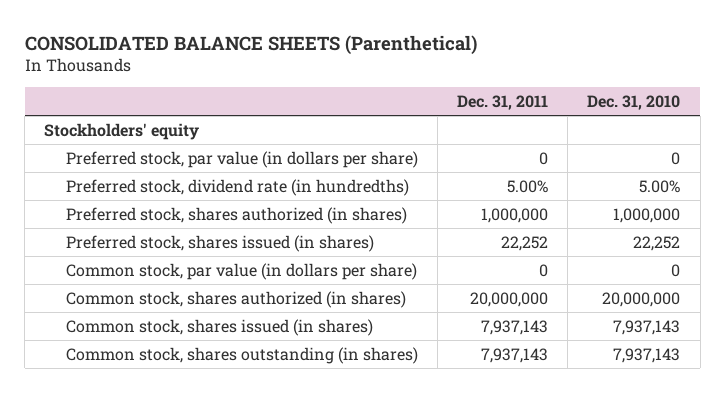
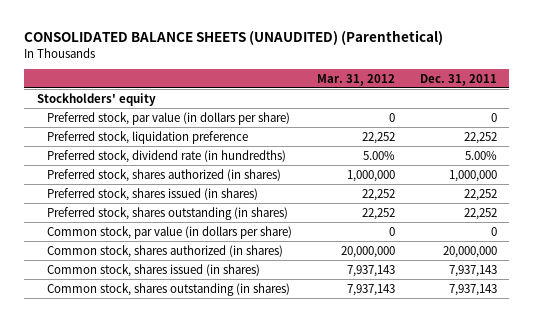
[24,34,477,55] CONSOLIDATED BALANCE SHEETS (Parenthetical) -> [24,30,444,46] CONSOLIDATED BALANCE SHEETS (UNAUDITED) (Parenthetical)
[587,95,681,111] Dec. 31, 2010 -> none
none -> [317,73,396,86] Mar. 31, 2012
none -> [47,130,249,144] Preferred stock, liquidation preference
none -> [47,206,289,220] Preferred stock, shares outstanding (in shares)

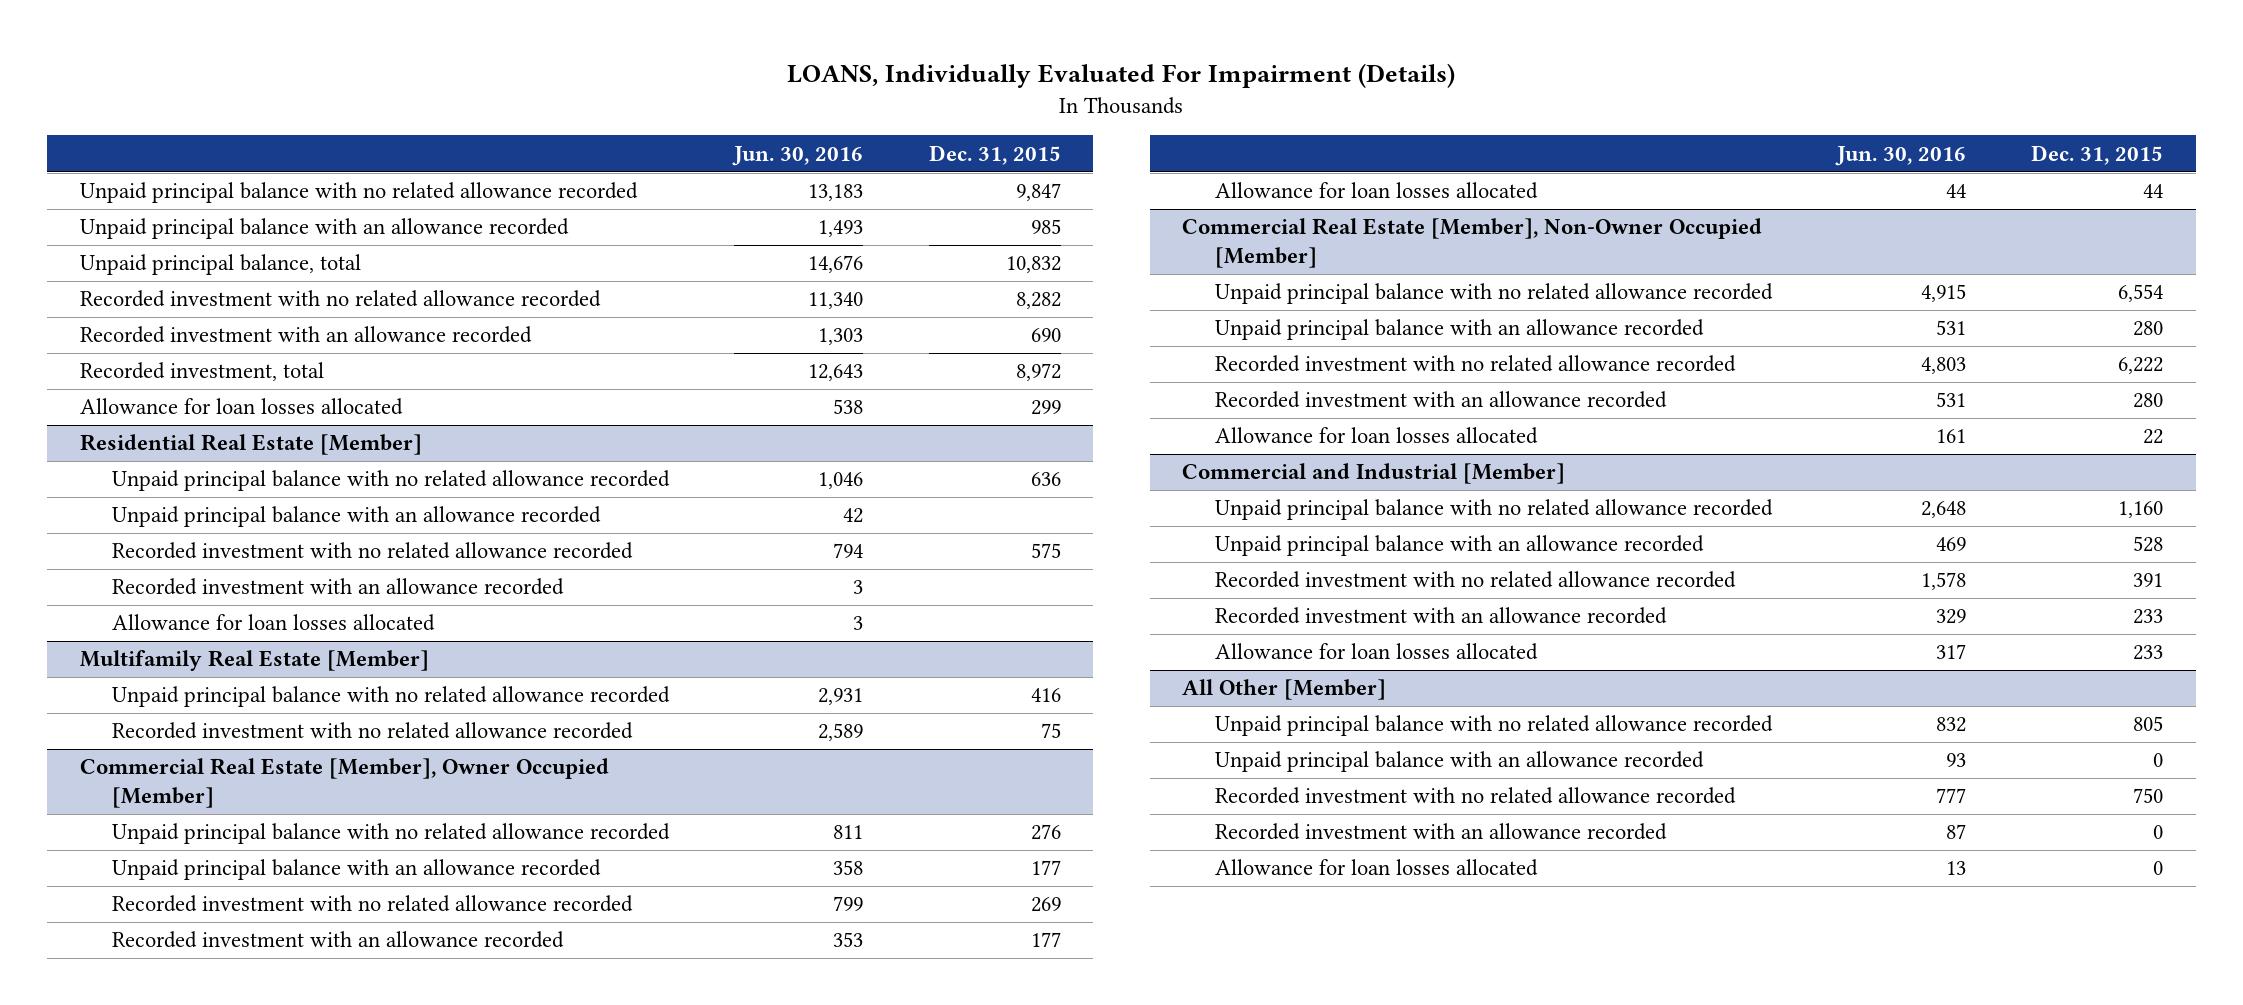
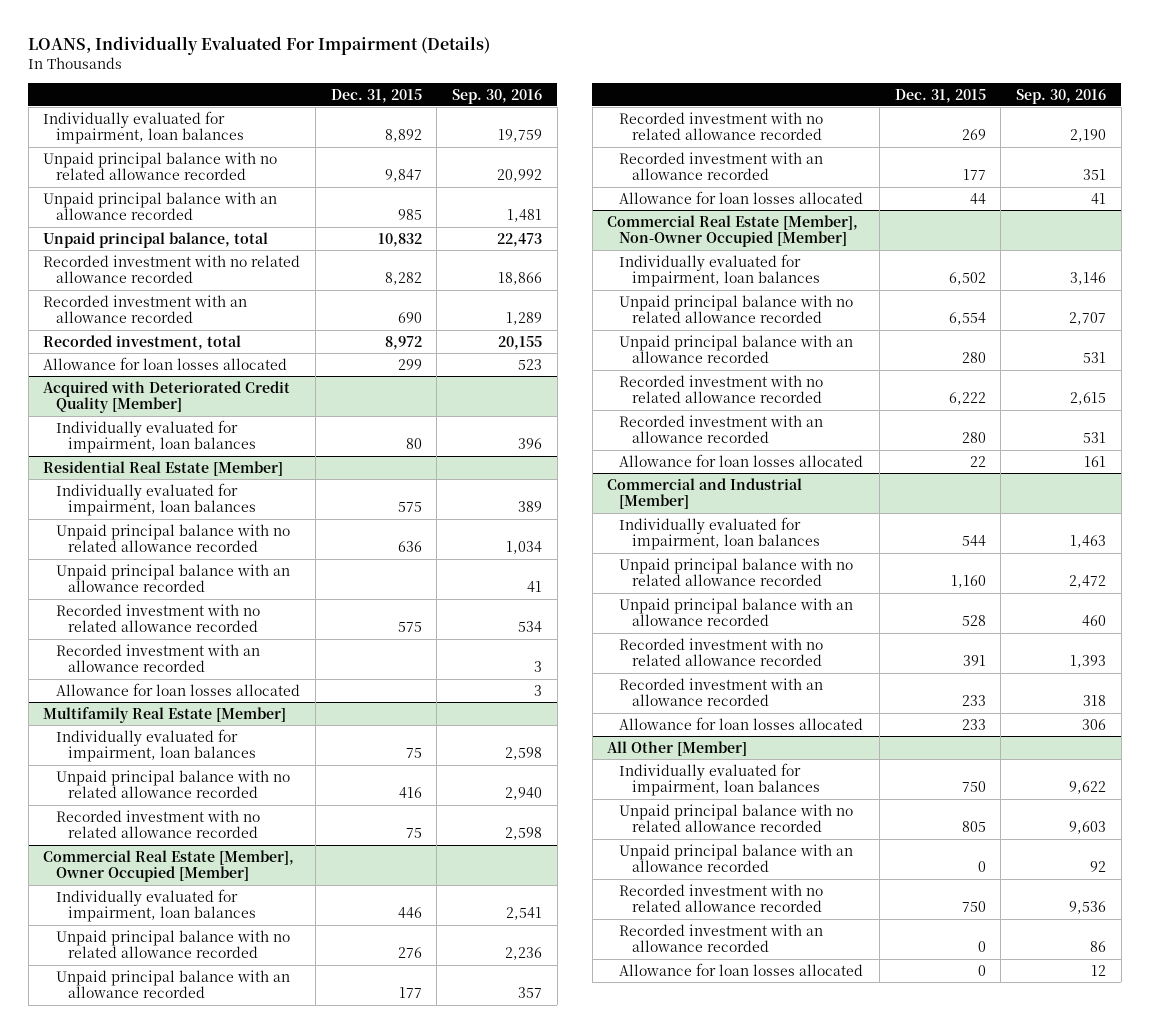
[732,145,864,166] Jun. 30, 2016 -> none
none -> [452,88,543,104] Sep. 30, 2016
none -> [43,110,244,145] Individually evaluated for impairment, loan balances
none -> [43,380,291,414] Acquired with Deteriorated Credit Quality [Member]
none -> [55,419,256,454] Individually evaluated for impairment, loan balances
none -> [55,482,256,517] Individually evaluated for impairment, loan balances
none -> [55,728,256,763] Individually evaluated for impairment, loan balances
none -> [55,888,256,923] Individually evaluated for impairment, loan balances
none -> [619,253,820,288] Individually evaluated for impairment, loan balances
none -> [619,516,820,551] Individually evaluated for impairment, loan balances
none -> [619,762,820,797] Individually evaluated for impairment, loan balances

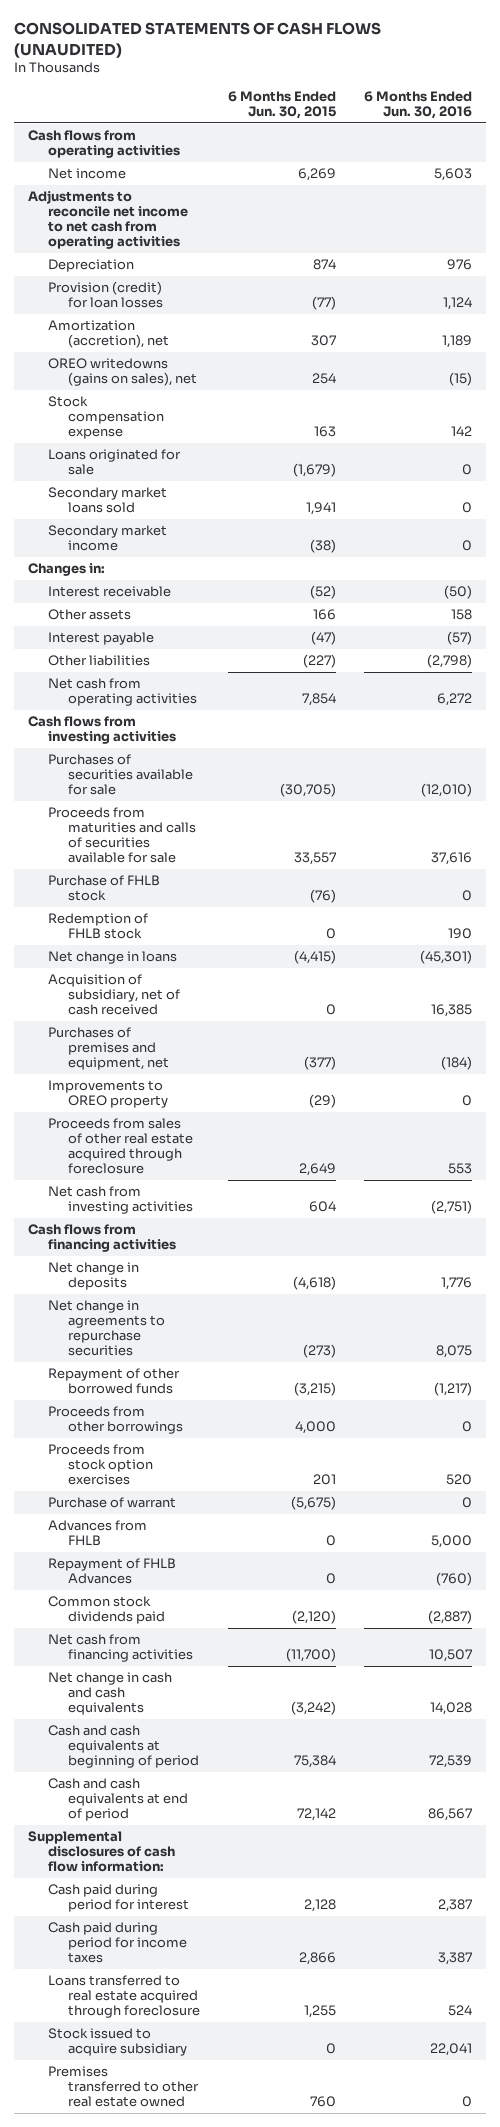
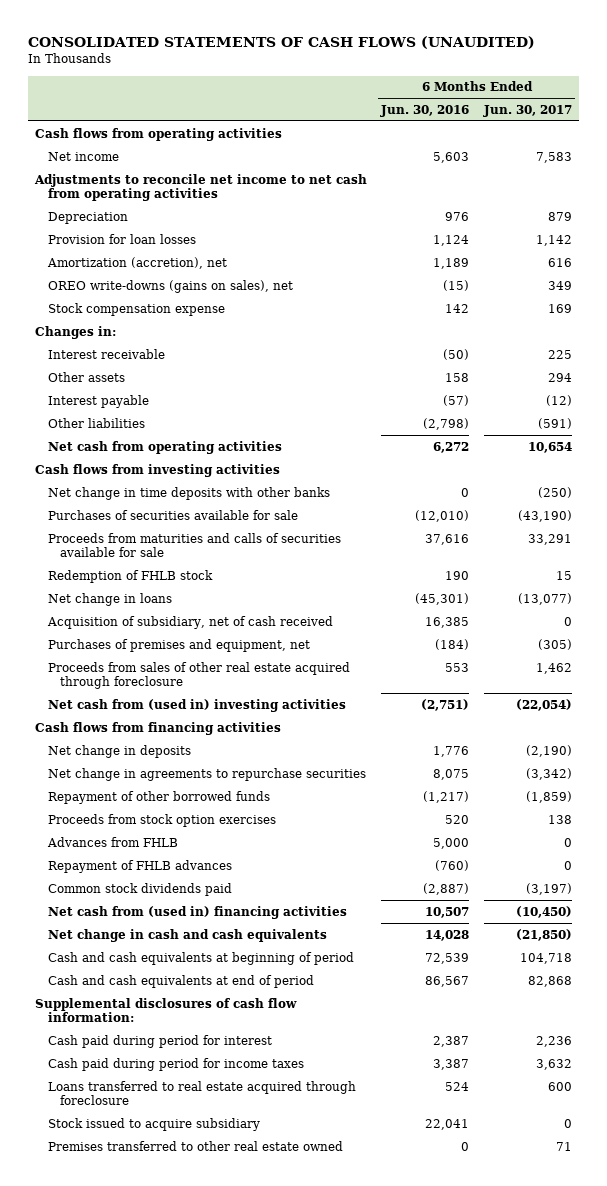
[227,91,336,120] 6 Months Ended Jun. 30, 2015 -> none
none -> [482,105,572,118] Jun. 30, 2017
[48,281,163,309] Provision (credit) for loan losses -> [47,233,196,244] Provision for loan losses
[48,358,197,387] OREO writedowns (gains on sales), net -> [47,279,293,293] OREO write-downs (gains on sales), net
[48,449,182,476] Loans originated for sale -> none
[48,487,168,514] Secondary market loans sold -> none
[48,525,168,552] Secondary market income -> none
none -> [47,486,330,500] Net change in time deposits with other banks
[48,875,161,902] Purchase of FHLB stock -> none
[48,1080,168,1109] Improvements to OREO property -> none
[48,1186,193,1215] Net cash from investing activities -> [47,698,346,712] Net cash from (used in) investing activities
[48,1406,183,1435] Proceeds from other borrowings -> none
[48,1497,177,1509] Purchase of warrant -> none
[48,1558,177,1585] Repayment of FHLB Advances -> [47,859,232,873] Repayment of FHLB advances
[48,1634,193,1663] Net cash from financing activities -> [47,905,347,919] Net cash from (used in) financing activities

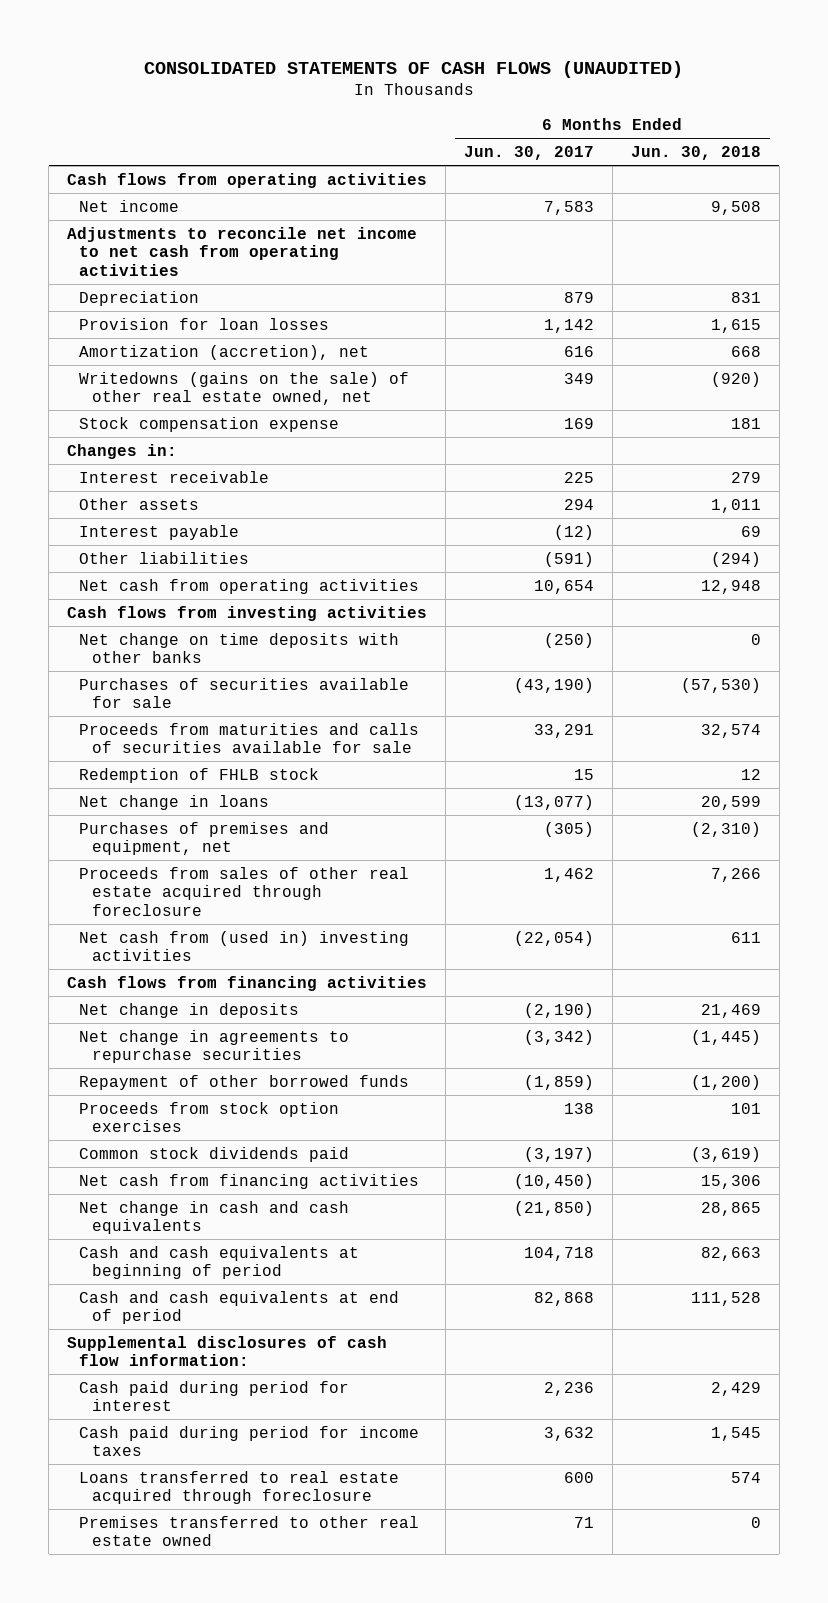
[380,105,470,118] Jun. 30, 2016 -> none
none -> [630,145,761,160] Jun. 30, 2018
[47,279,293,293] OREO write-downs (gains on sales), net -> [79,371,410,406] Writedowns (gains on the sale) of other real estate owned, net
[47,486,330,500] Net change in time deposits with other banks -> [79,632,400,664] Net change on time deposits with other banks
[46,615,333,629] Acquisition of subsidiary, net of cash received -> none
[46,836,178,847] Advances from FHLB -> none
[47,859,232,873] Repayment of FHLB advances -> none
[47,905,347,919] Net cash from (used in) financing activities -> [79,1173,420,1189] Net cash from financing activities
[47,1117,260,1131] Stock issued to acquire subsidiary -> none

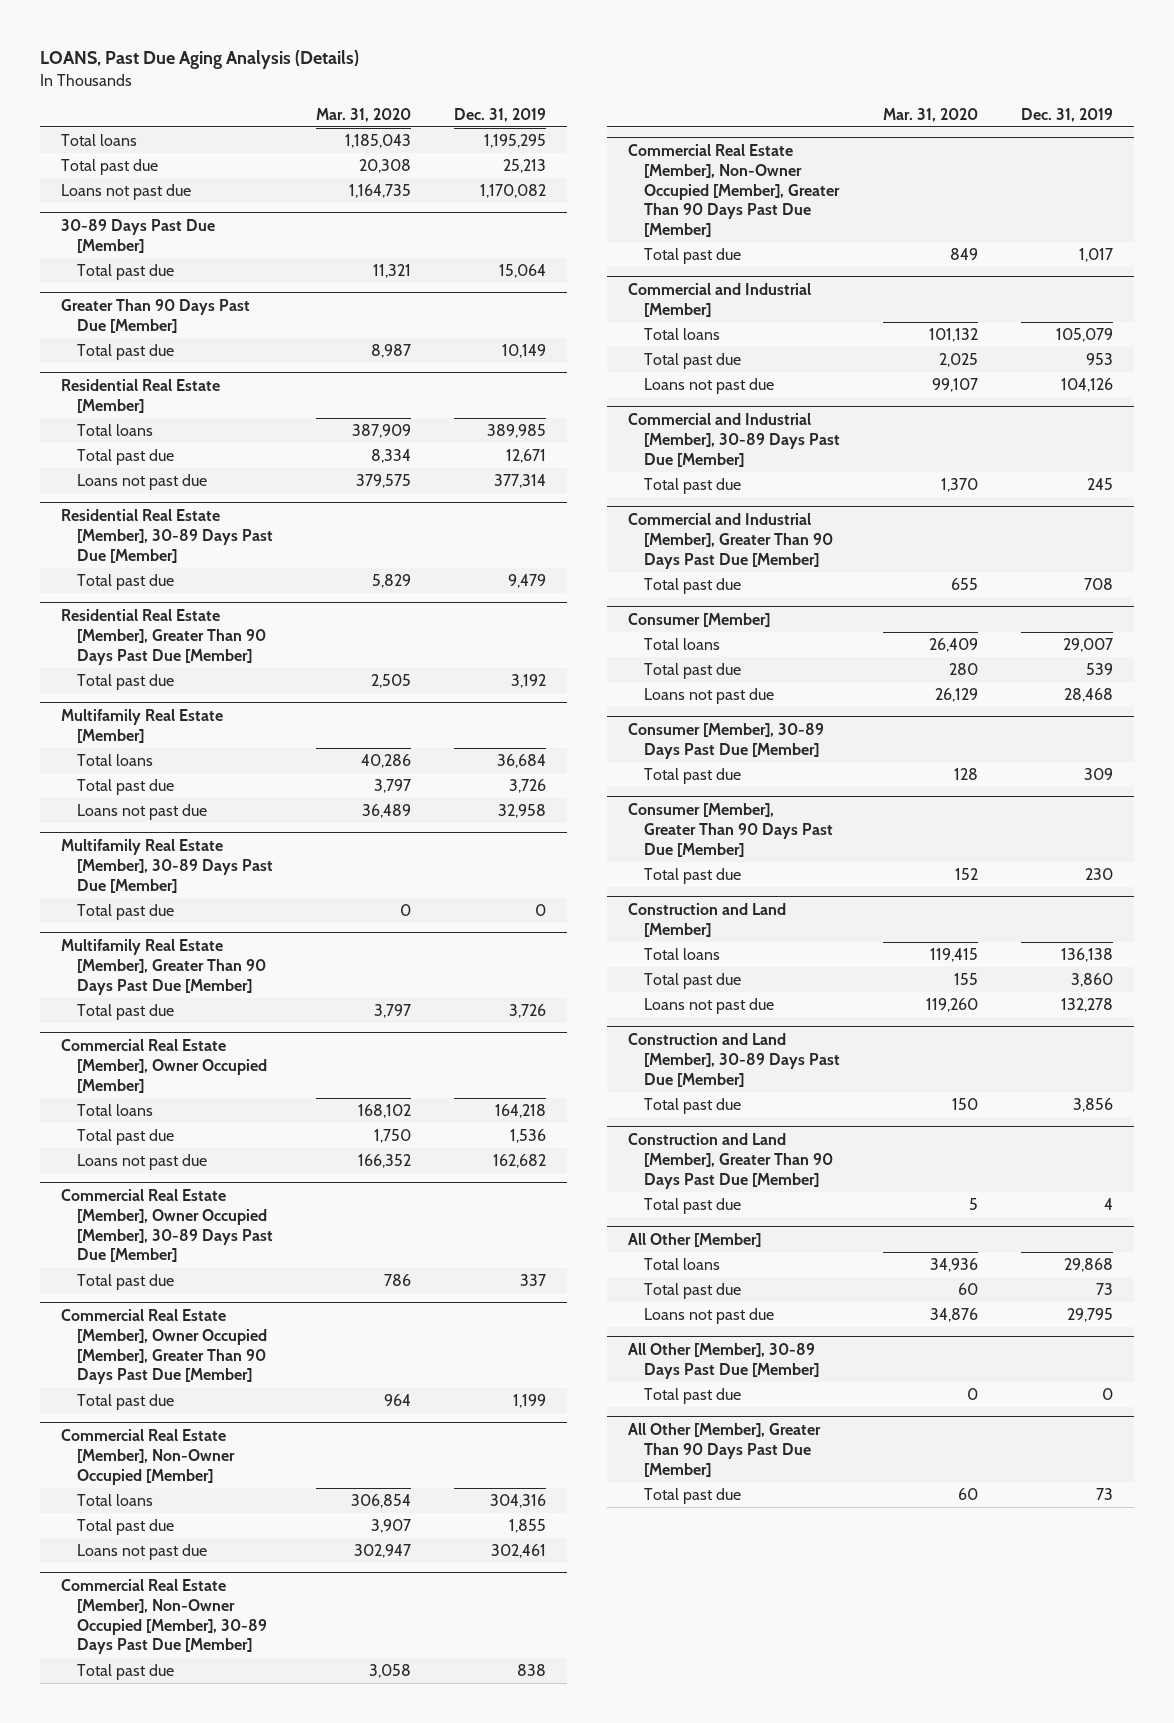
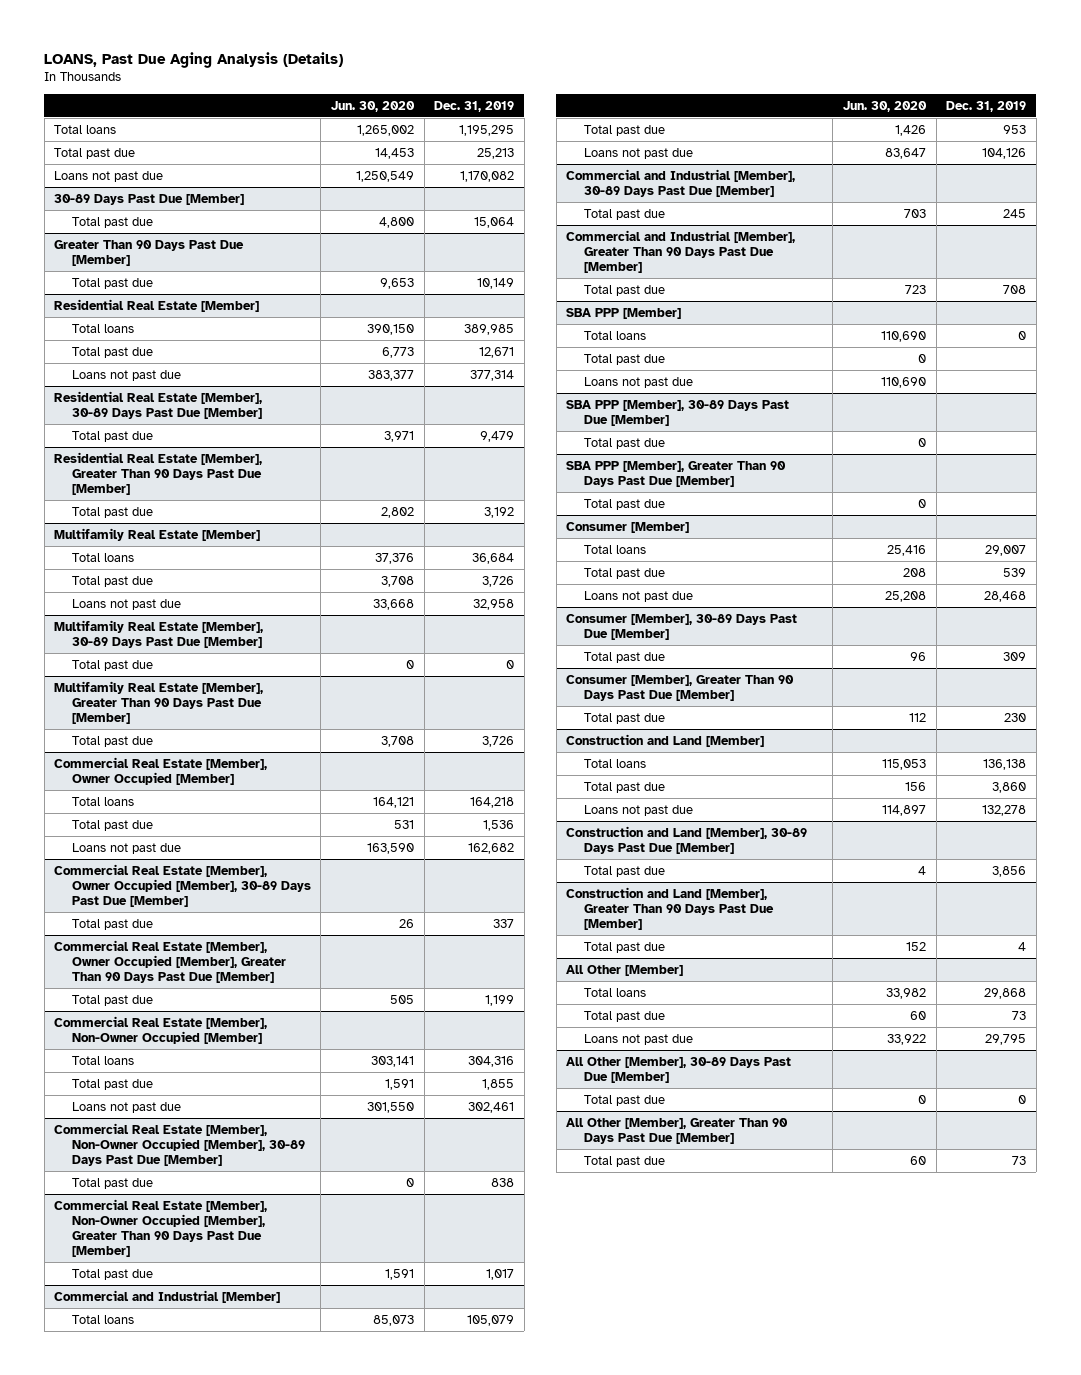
[315,107,411,122] Mar. 31, 2020 -> none
none -> [331,100,416,112] Jun. 30, 2020
none -> [566,307,682,319] SBA PPP [Member]
none -> [583,330,646,340] Total loans
none -> [583,353,665,365] Total past due
none -> [583,376,693,388] Loans not past due
none -> [566,399,790,426] SBA PPP [Member], 30-89 Days Past Due [Member]
none -> [583,437,665,449] Total past due
none -> [566,460,787,487] SBA PPP [Member], Greater Than 90 Days Past Due [Member]
none -> [583,498,665,510] Total past due

